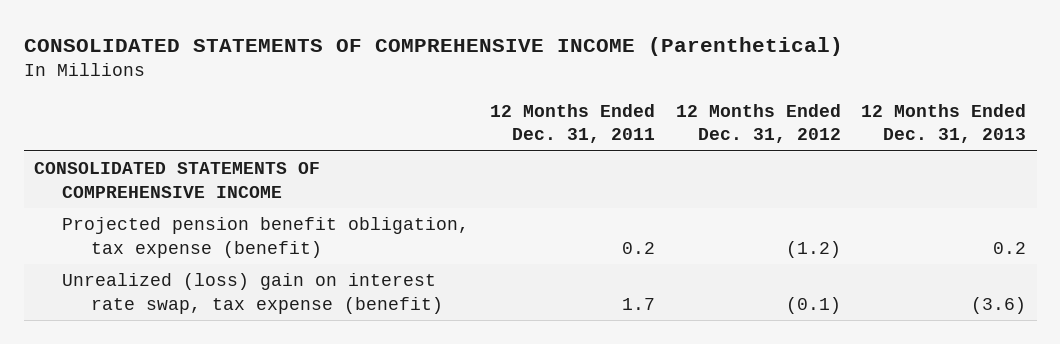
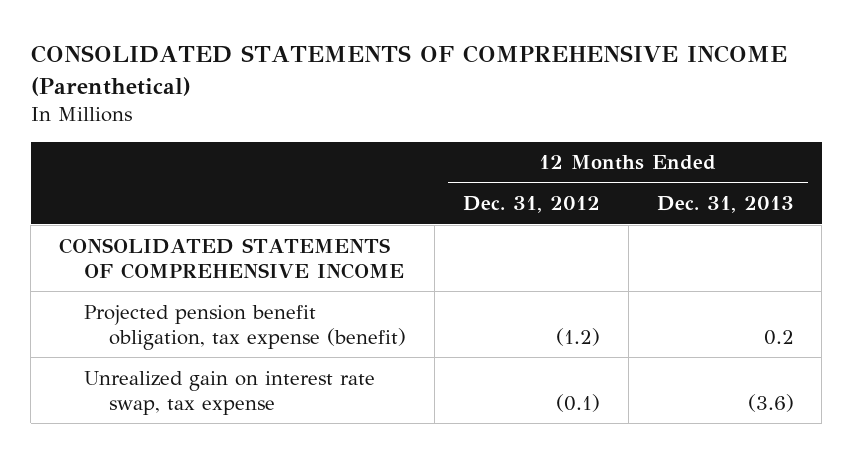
[489,103,655,144] 12 Months Ended Dec. 31, 2011 -> none
[62,273,443,314] Unrealized (loss) gain on interest rate swap, tax expense (benefit) -> [83,370,375,415] Unrealized gain on interest rate swap, tax expense

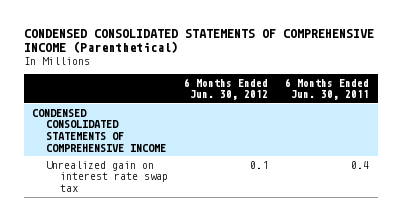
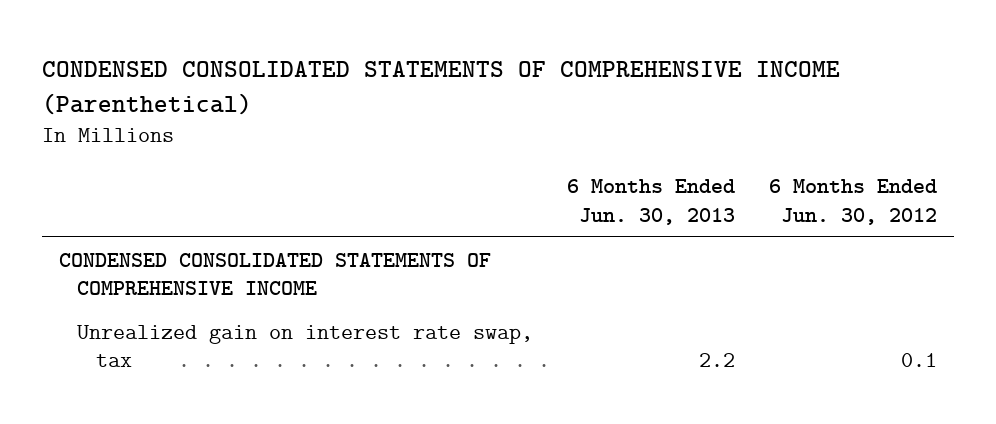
[285,77,370,101] 6 Months Ended Jun. 30, 2011 -> none
none -> [567,178,736,225] 6 Months Ended Jun. 30, 2013
[45,160,168,193] Unrealized gain on interest rate swap tax -> [77,324,534,368] Unrealized gain on interest rate swap, tax

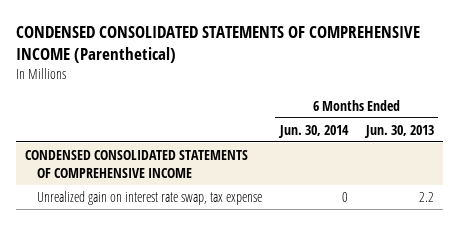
[769,178,938,225] 6 Months Ended Jun. 30, 2012 -> none
none -> [277,124,349,138] Jun. 30, 2014
[77,324,534,368] Unrealized gain on interest rate swap, tax -> [36,191,262,206] Unrealized gain on interest rate swap, tax expense

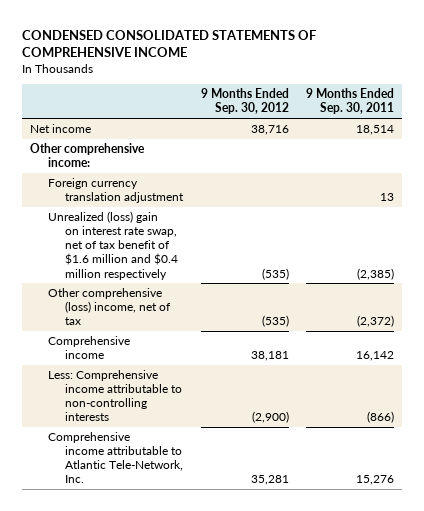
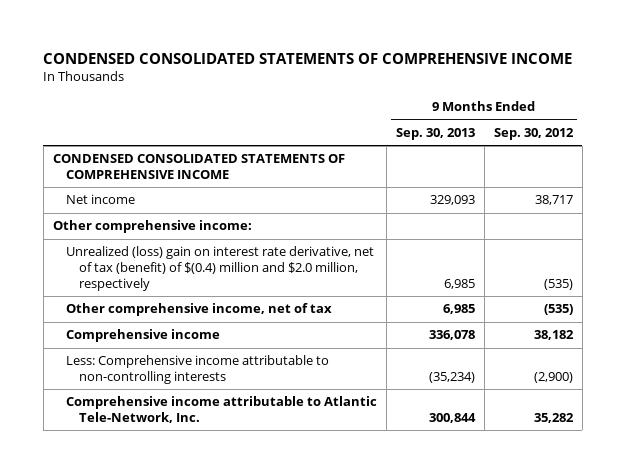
[305,88,394,115] 9 Months Ended Sep. 30, 2011 -> none
none -> [395,128,475,141] Sep. 30, 2013
none -> [52,154,345,180] CONDENSED CONSOLIDATED STATEMENTS OF COMPREHENSIVE INCOME
[250,125,289,136] 38,716 -> [534,195,573,206] 38,717
[47,178,185,204] Foreign currency translation adjustment -> none
[47,211,179,280] Unrealized (loss) gain on interest rate swap, net of tax benefit of $1.6 million and $0.4 million respectively -> [65,246,374,291] Unrealized (loss) gain on interest rate derivative, net of tax (benefit) of $(0.4) million and $2.0 million, respectively
[47,288,172,326] Other comprehensive (loss) income, net of tax -> [65,303,332,317] Other comprehensive income, net of tax
[250,351,289,362] 38,181 -> [533,330,574,341] 38,182
[250,475,289,486] 35,281 -> [533,413,574,424] 35,282

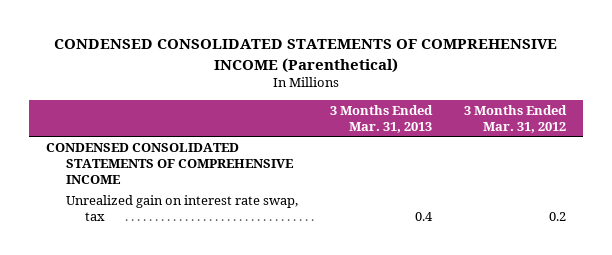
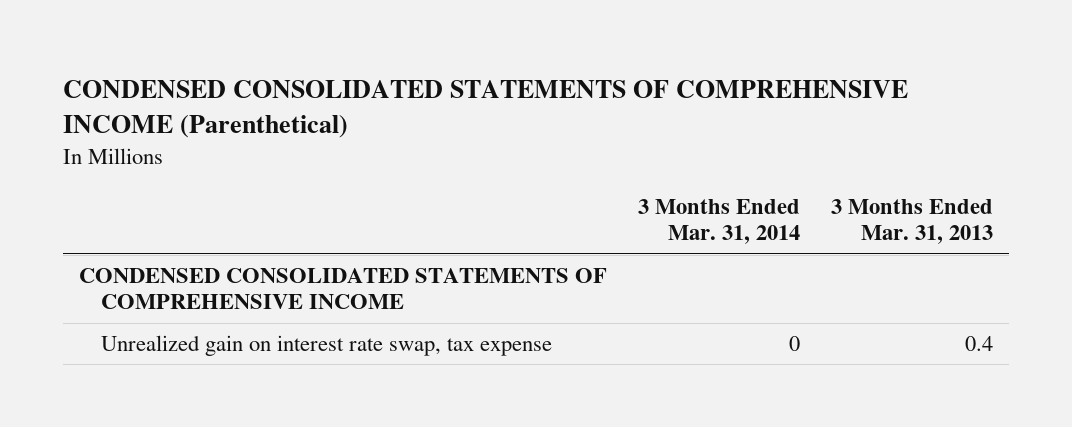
[464,104,568,134] 3 Months Ended Mar. 31, 2012 -> none
none -> [638,199,801,245] 3 Months Ended Mar. 31, 2014
[65,194,298,222] Unrealized gain on interest rate swap, tax -> [100,335,552,357] Unrealized gain on interest rate swap, tax expense

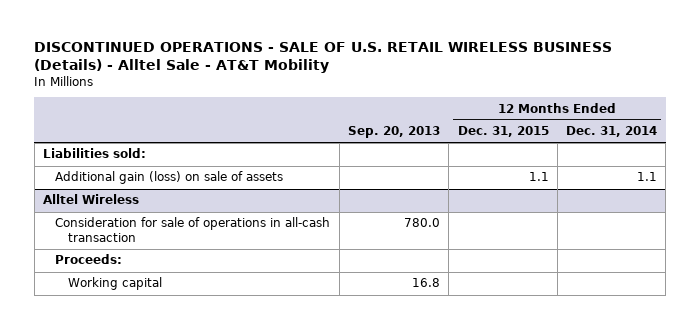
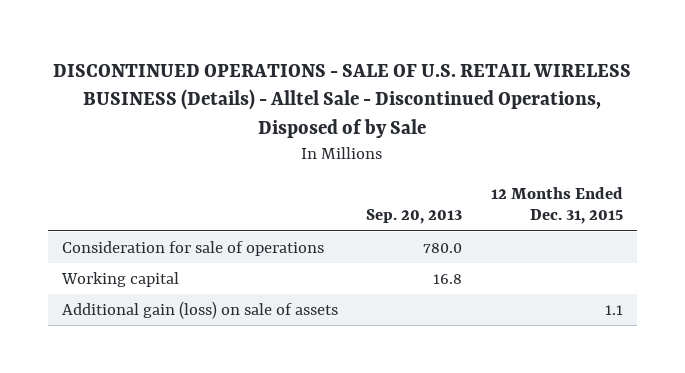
[34,41,613,73] DISCONTINUED OPERATIONS - SALE OF U.S. RETAIL WIRELESS BUSINESS (Details) - Alltel Sale - AT&T Mobility -> [53,63,632,139] DISCONTINUED OPERATIONS - SALE OF U.S. RETAIL WIRELESS BUSINESS (Details) - Alltel Sale - Discontinued Operations, Disposed of by Sale
[566,126,658,138] Dec. 31, 2014 -> none
[42,148,146,159] Liabilities sold: -> none
[42,194,139,205] Alltel Wireless -> none
[55,254,123,265] Proceeds: -> none
[55,217,331,243] Consideration for sale of operations in all-cash transaction -> [62,240,325,256] Consideration for sale of operations
[55,171,284,185] Additional gain (loss) on sale of assets -> [62,300,339,319] Additional gain (loss) on sale of assets

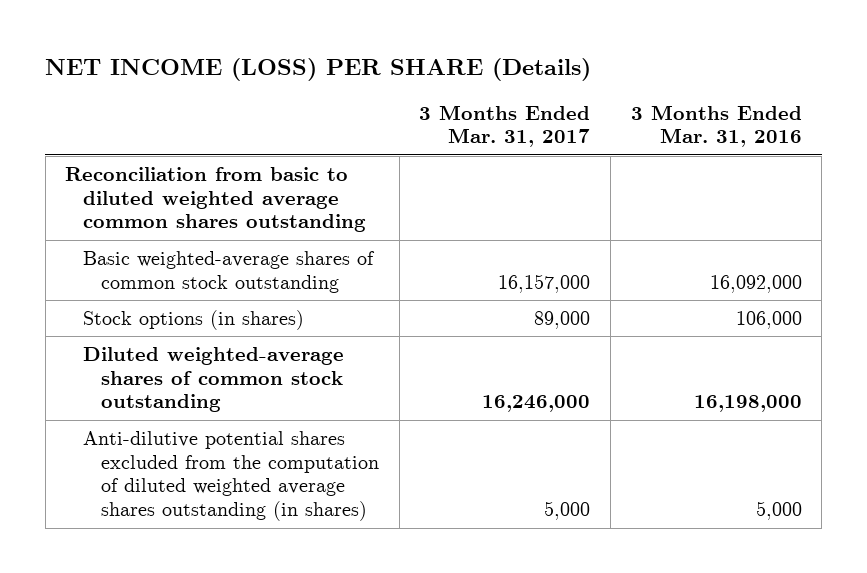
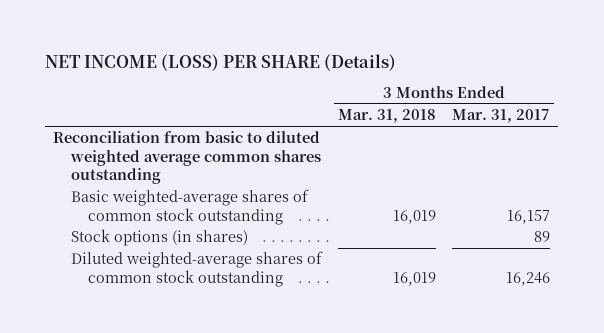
[630,104,802,148] 3 Months Ended Mar. 31, 2016 -> none
none -> [337,109,436,124] Mar. 31, 2018
[83,430,380,522] Anti-dilutive potential shares excluded from the computation of diluted weighted average shares outstanding (in shares) -> none
[498,273,591,293] 16,157,000 -> [507,209,551,224] 16,157
[534,310,591,329] 89,000 -> [534,231,551,243] 89
[482,395,591,413] 16,246,000 -> [506,271,551,286] 16,246

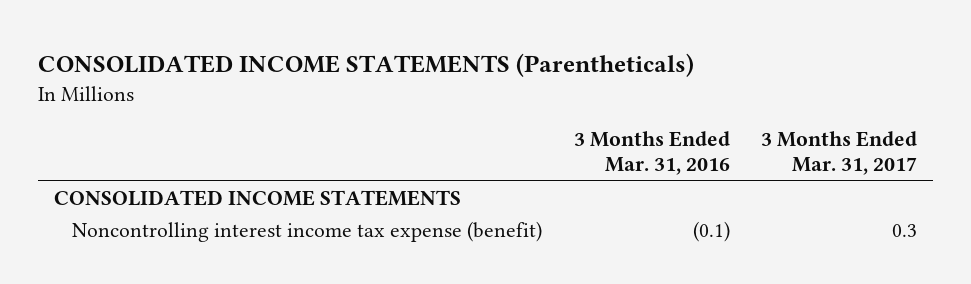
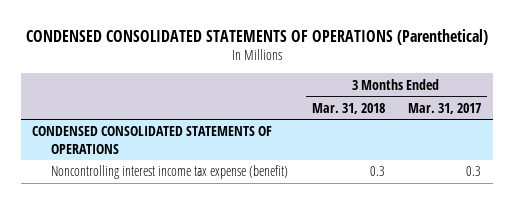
[38,52,695,77] CONSOLIDATED INCOME STATEMENTS (Parentheticals) -> [25,28,488,45] CONDENSED CONSOLIDATED STATEMENTS OF OPERATIONS (Parenthetical)
[573,130,730,176] 3 Months Ended Mar. 31, 2016 -> none
none -> [311,102,385,114] Mar. 31, 2018
[53,190,461,207] CONSOLIDATED INCOME STATEMENTS -> [32,126,273,154] CONDENSED CONSOLIDATED STATEMENTS OF OPERATIONS

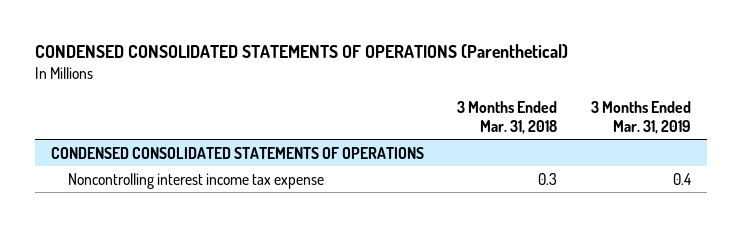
[408,102,482,114] Mar. 31, 2017 -> none
none -> [590,101,691,134] 3 Months Ended Mar. 31, 2019
[50,165,288,180] Noncontrolling interest income tax expense (benefit) -> [67,172,324,189] Noncontrolling interest income tax expense

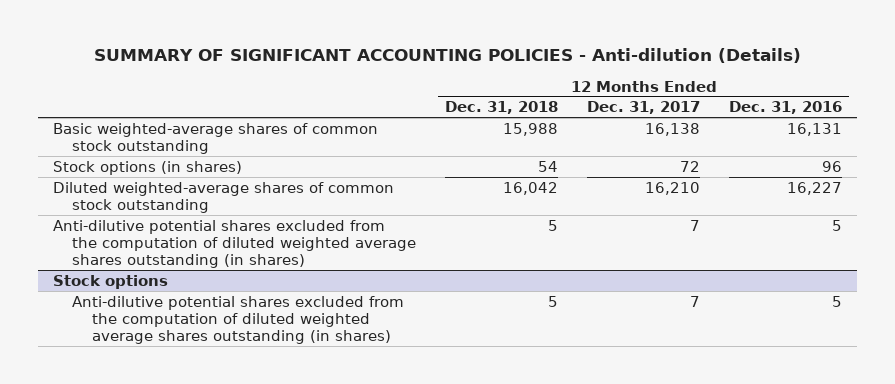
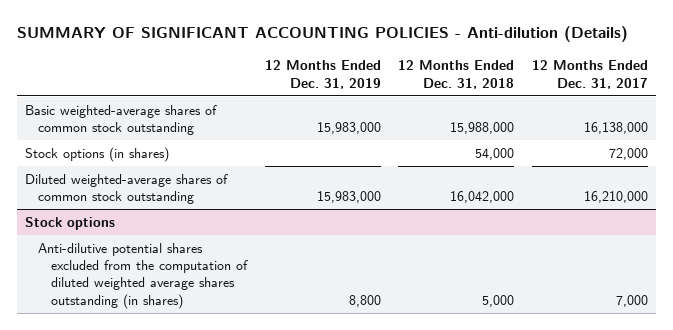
[729,101,843,115] Dec. 31, 2016 -> none
none -> [264,60,381,89] 12 Months Ended Dec. 31, 2019
[52,219,417,268] Anti-dilutive potential shares excluded from the computation of diluted weighted average shares outstanding (in shares) -> none
[503,122,559,136] 15,988 -> [450,122,515,135] 15,988,000
[645,122,701,136] 16,138 -> [583,122,648,135] 16,138,000
[538,160,559,172] 54 -> [475,147,515,160] 54,000
[680,160,701,172] 72 -> [608,147,648,160] 72,000
[503,181,559,195] 16,042 -> [450,191,515,204] 16,042,000
[645,181,701,195] 16,210 -> [583,191,648,204] 16,210,000
[548,295,559,307] 5 -> [482,294,515,307] 5,000
[690,295,701,307] 7 -> [615,294,648,307] 7,000

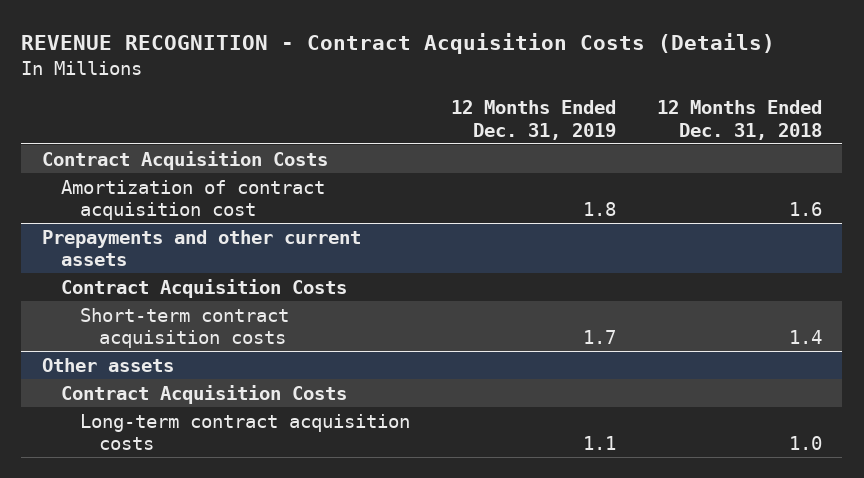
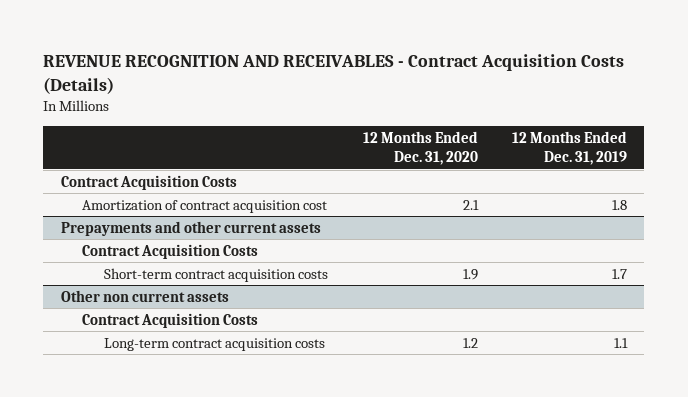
[21,33,776,55] REVENUE RECOGNITION - Contract Acquisition Costs (Details) -> [43,54,625,94] REVENUE RECOGNITION AND RECEIVABLES - Contract Acquisition Costs (Details)
[656,100,822,140] 12 Months Ended Dec. 31, 2018 -> none
none -> [362,130,478,166] 12 Months Ended Dec. 31, 2020
[41,357,174,372] Other assets -> [60,289,229,302] Other non current assets

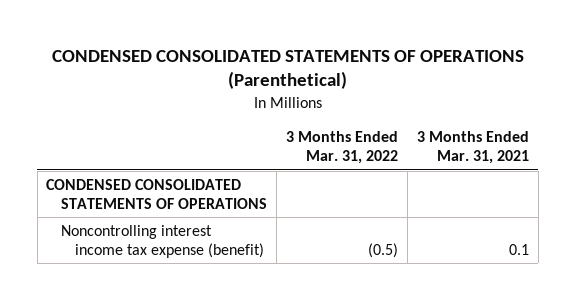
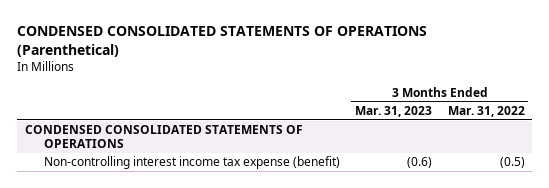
[416,131,529,165] 3 Months Ended Mar. 31, 2021 -> none
none -> [355,105,433,117] Mar. 31, 2023
[60,224,265,258] Noncontrolling interest income tax expense (benefit) -> [43,156,340,170] Non-controlling interest income tax expense (benefit)

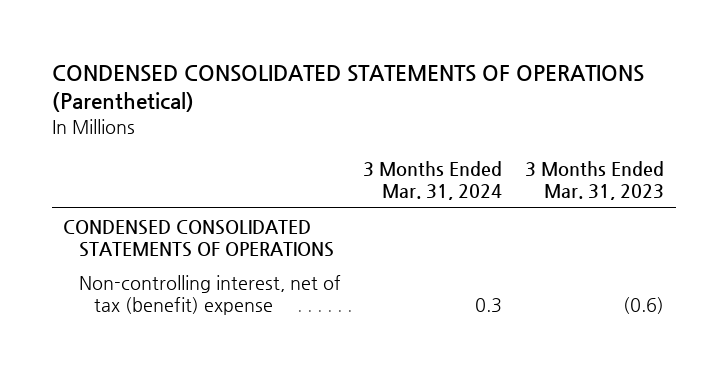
[447,105,525,117] Mar. 31, 2022 -> none
none -> [363,160,503,200] 3 Months Ended Mar. 31, 2024
[43,156,340,170] Non-controlling interest income tax expense (benefit) -> [78,274,341,315] Non-controlling interest, net of tax (benefit) expense

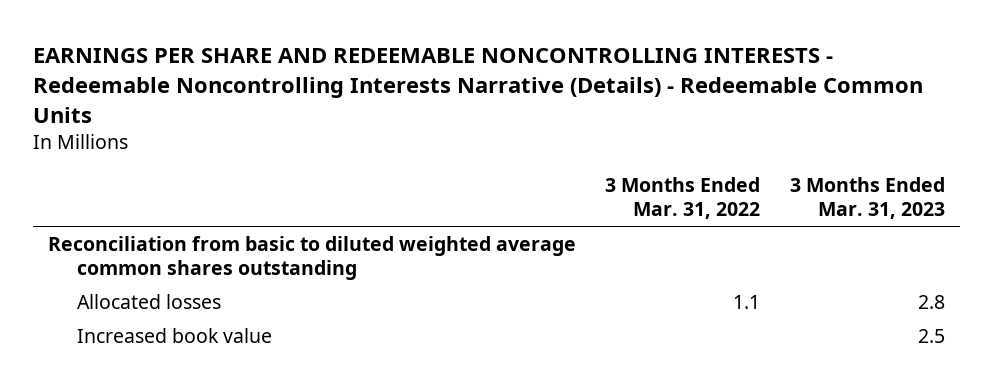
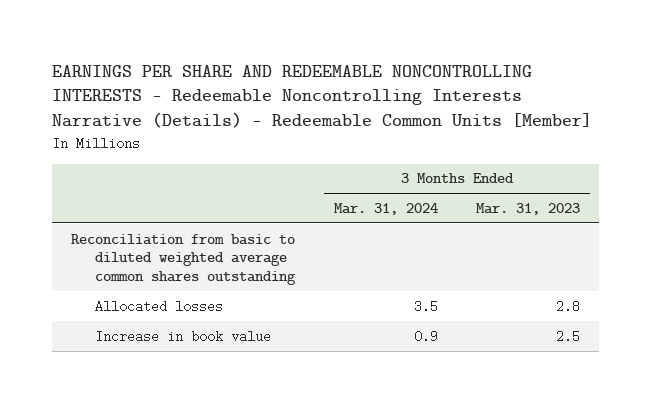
[32,47,923,123] EARNINGS PER SHARE AND REDEEMABLE NONCONTROLLING INTERESTS - Redeemable Noncontrolling Interests Narrative (Details) - Redeemable Common Units -> [51,64,592,129] EARNINGS PER SHARE AND REDEEMABLE NONCONTROLLING INTERESTS - Redeemable Noncontrolling Interests Narrative (Details) - Redeemable Common Units [Member]
[605,176,761,220] 3 Months Ended Mar. 31, 2022 -> none
none -> [333,203,438,216] Mar. 31, 2024
[76,327,272,343] Increased book value -> [94,329,271,343] Increase in book value

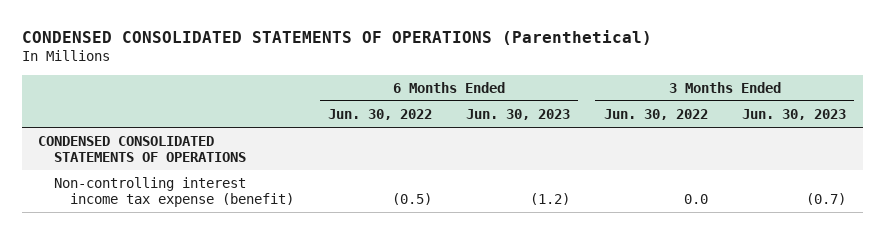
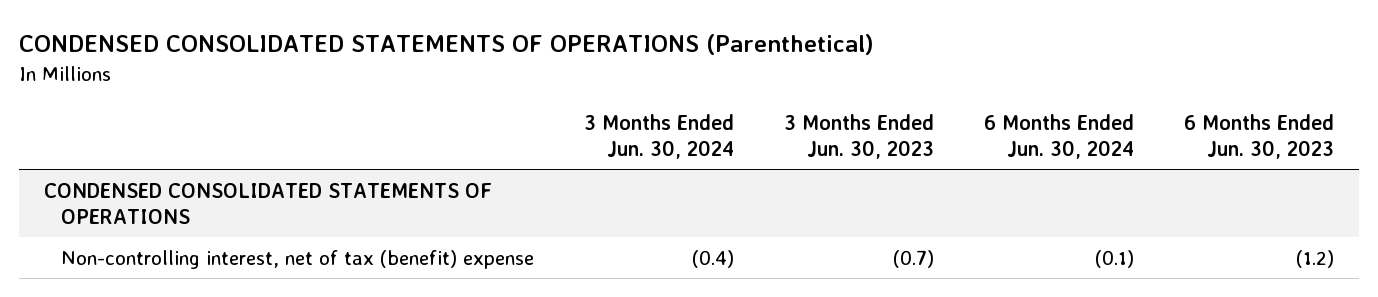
[327,109,432,121] Jun. 30, 2022 -> none
[603,109,708,121] Jun. 30, 2022 -> none
none -> [583,113,734,159] 3 Months Ended Jun. 30, 2024
none -> [983,113,1134,159] 6 Months Ended Jun. 30, 2024
[54,177,295,207] Non-controlling interest income tax expense (benefit) -> [60,249,534,269] Non-controlling interest, net of tax (benefit) expense

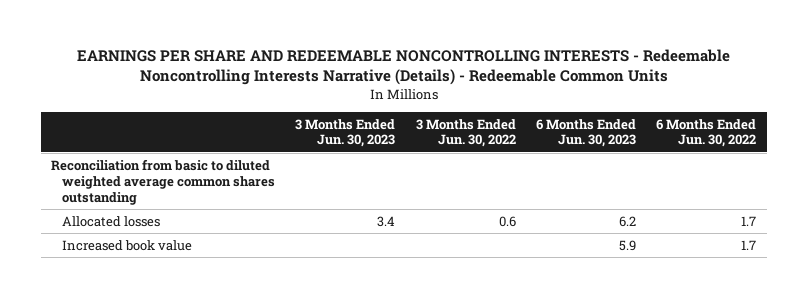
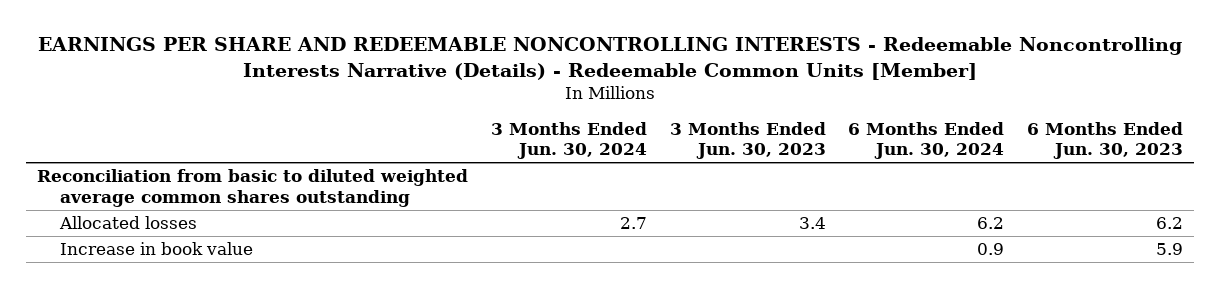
[76,49,730,86] EARNINGS PER SHARE AND REDEEMABLE NONCONTROLLING INTERESTS - Redeemable Noncontrolling Interests Narrative (Details) - Redeemable Common Units -> [38,37,1183,80] EARNINGS PER SHARE AND REDEEMABLE NONCONTROLLING INTERESTS - Redeemable Noncontrolling Interests Narrative (Details) - Redeemable Common Units [Member]
[415,118,516,148] 3 Months Ended Jun. 30, 2022 -> none
[656,118,757,148] 6 Months Ended Jun. 30, 2022 -> none
none -> [490,121,647,159] 3 Months Ended Jun. 30, 2024
none -> [848,121,1005,159] 6 Months Ended Jun. 30, 2024
[62,239,193,251] Increased book value -> [60,242,254,256] Increase in book value

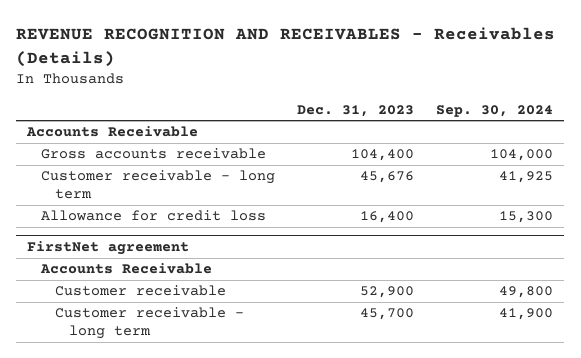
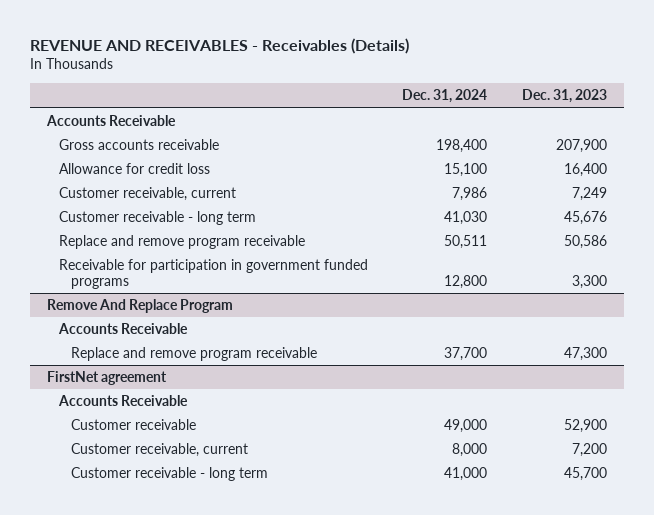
[16,27,556,67] REVENUE RECOGNITION AND RECEIVABLES - Receivables (Details) -> [29,37,409,54] REVENUE AND RECEIVABLES - Receivables (Details)
[436,104,554,117] Sep. 30, 2024 -> none
none -> [402,89,488,104] Dec. 31, 2024
[351,149,415,162] 104,400 -> [555,139,607,154] 207,900
none -> [58,187,236,202] Customer receivable, current
[41,170,276,199] Customer receivable - long term -> [58,211,256,226] Customer receivable - long term
none -> [58,235,305,250] Replace and remove program receivable
none -> [58,259,368,289] Receivable for participation in government funded programs
none -> [46,299,233,314] Remove And Replace Program
none -> [57,323,188,335] Accounts Receivable
none -> [70,347,317,362] Replace and remove program receivable
none -> [70,443,248,458] Customer receivable, current

